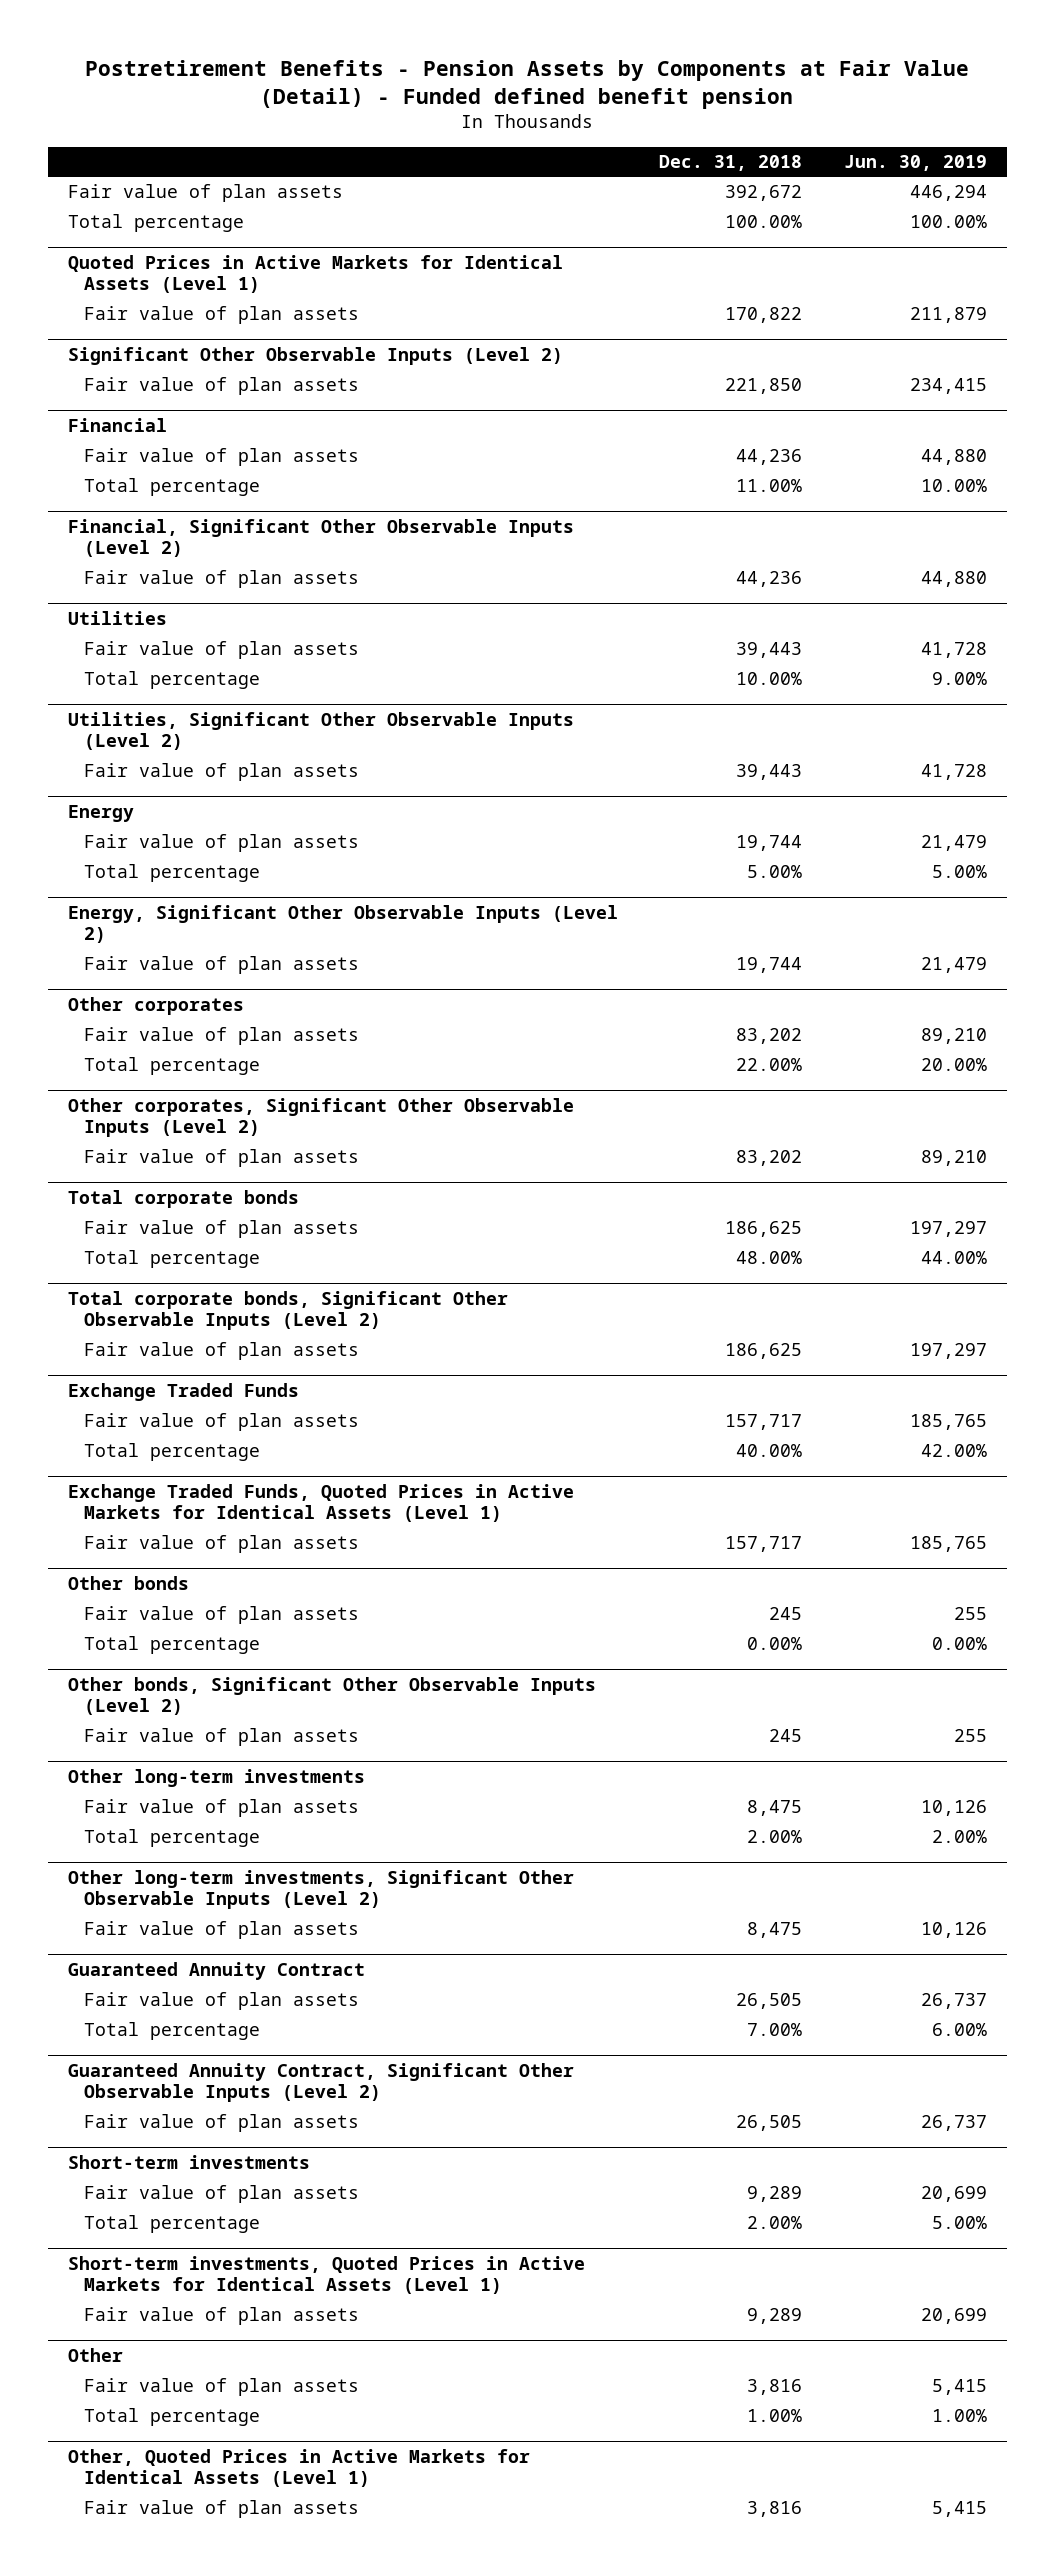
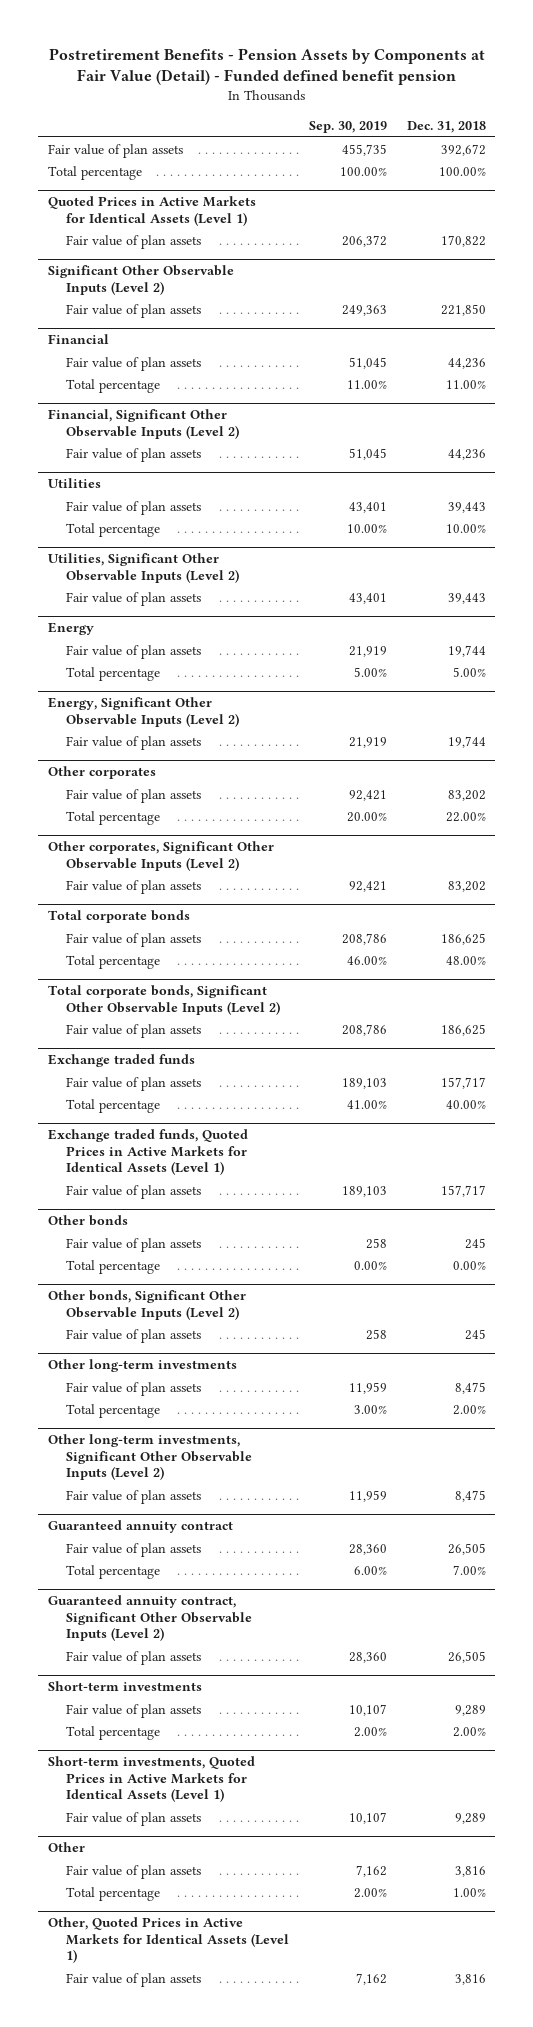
[843,155,987,172] Jun. 30, 2019 -> none
none -> [308,121,387,134] Sep. 30, 2019
[68,1383,300,1402] Exchange Traded Funds -> [47,1054,195,1068] Exchange traded funds
[68,1484,575,1523] Exchange Traded Funds, Quoted Prices in Active Markets for Identical Assets (Level 1) -> [47,1129,248,1176] Exchange traded funds, Quoted Prices in Active Markets for Identical Assets (Level 1)
[68,1962,366,1981] Guaranteed Annuity Contract -> [47,1520,233,1534] Guaranteed annuity contract
[68,2063,575,2103] Guaranteed Annuity Contract, Significant Other Observable Inputs (Level 2) -> [47,1595,253,1642] Guaranteed annuity contract, Significant Other Observable Inputs (Level 2)

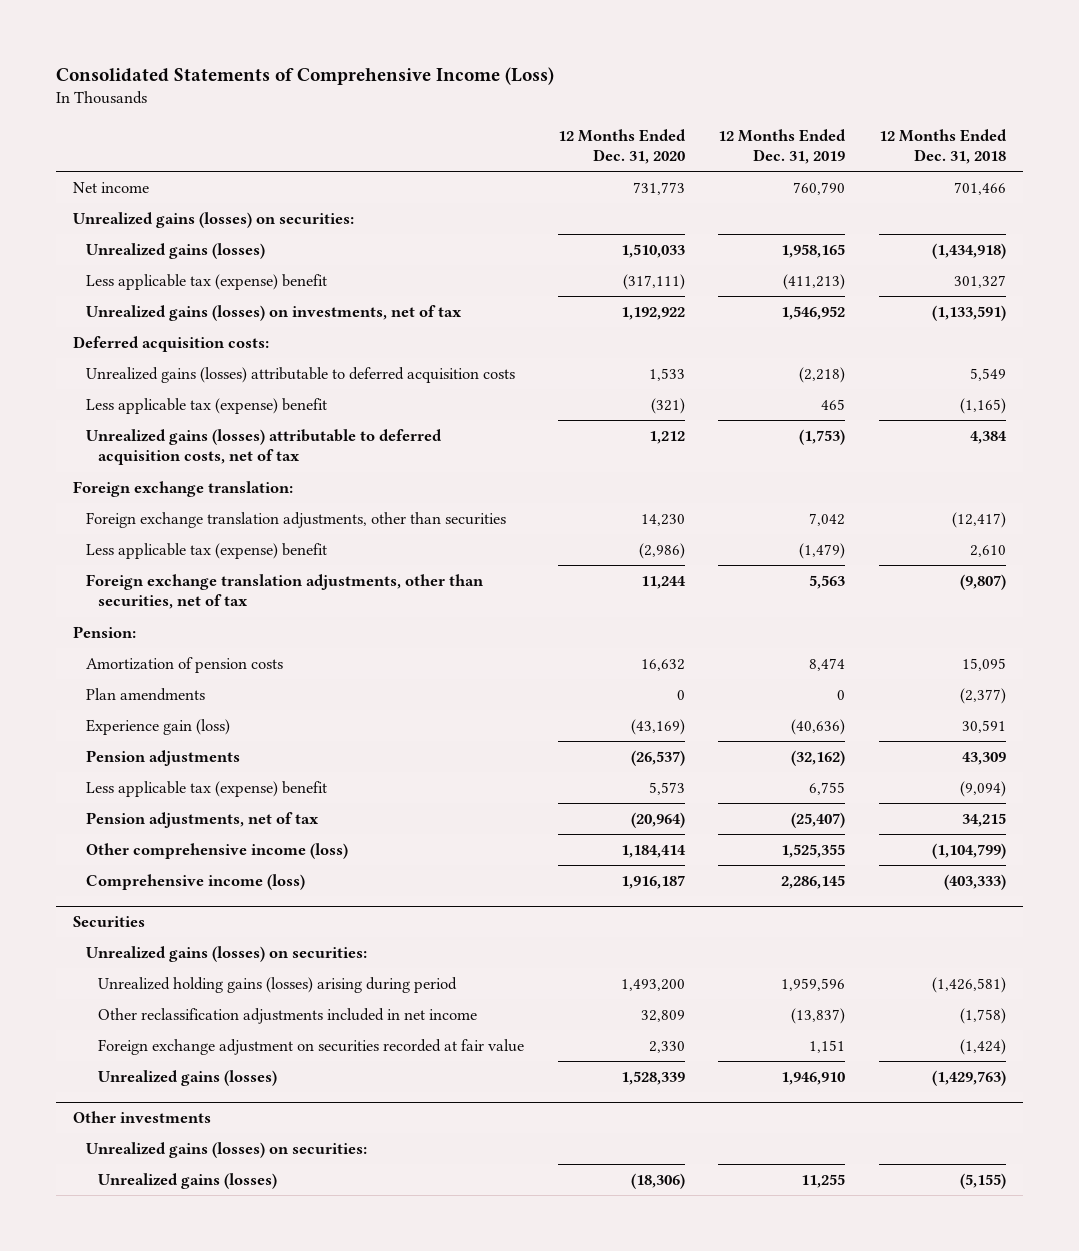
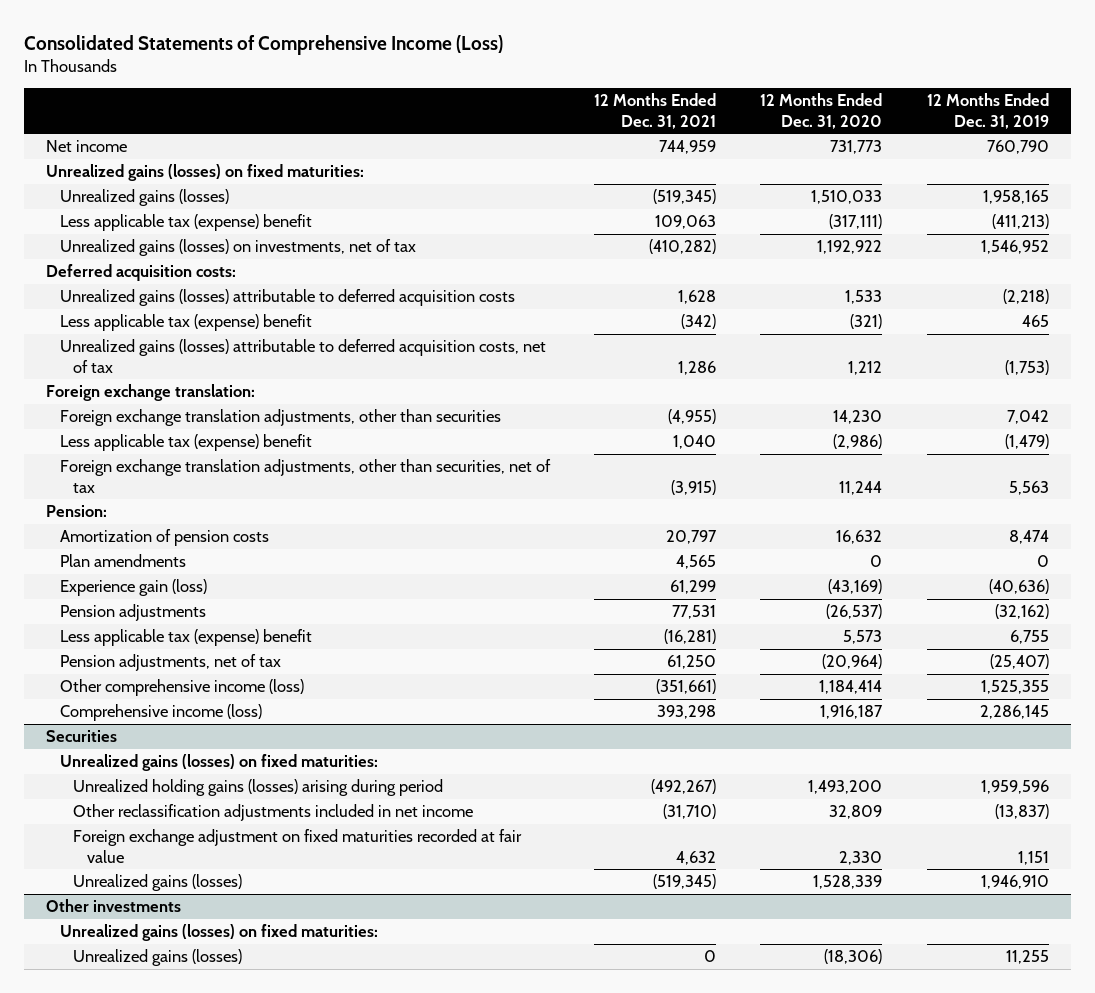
[878,128,1007,165] 12 Months Ended Dec. 31, 2018 -> none
none -> [593,93,716,129] 12 Months Ended Dec. 31, 2021
[72,211,354,228] Unrealized gains (losses) on securities: -> [46,164,365,182] Unrealized gains (losses) on fixed maturities:
[85,945,367,962] Unrealized gains (losses) on securities: -> [59,754,378,772] Unrealized gains (losses) on fixed maturities:
[98,1038,525,1055] Foreign exchange adjustment on securities recorded at fair value -> [73,829,523,863] Foreign exchange adjustment on fixed maturities recorded at fair value
[85,1141,367,1158] Unrealized gains (losses) on securities: -> [59,924,378,942] Unrealized gains (losses) on fixed maturities:

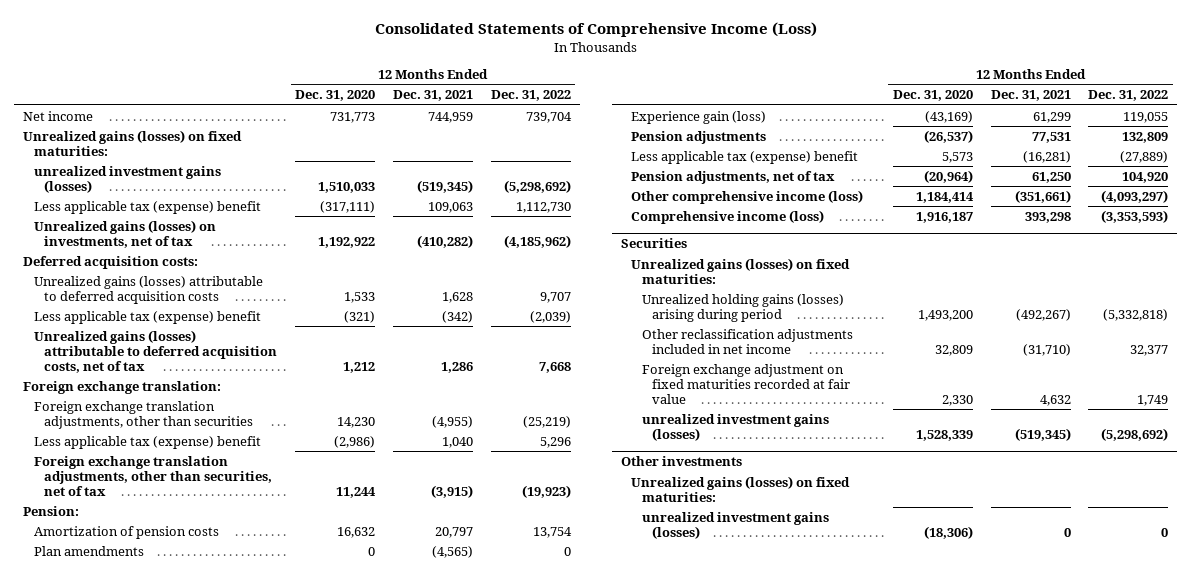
[926,93,1049,129] 12 Months Ended Dec. 31, 2019 -> none
none -> [490,90,571,102] Dec. 31, 2022
[59,189,229,207] Unrealized gains (losses) -> [33,165,221,193] unrealized investment gains (losses)
[675,555,716,570] 4,565 -> [432,545,474,558] (4,565)
[73,874,243,892] Unrealized gains (losses) -> [641,413,829,441] unrealized investment gains (losses)
[73,949,243,967] Unrealized gains (losses) -> [641,511,829,539] unrealized investment gains (losses)

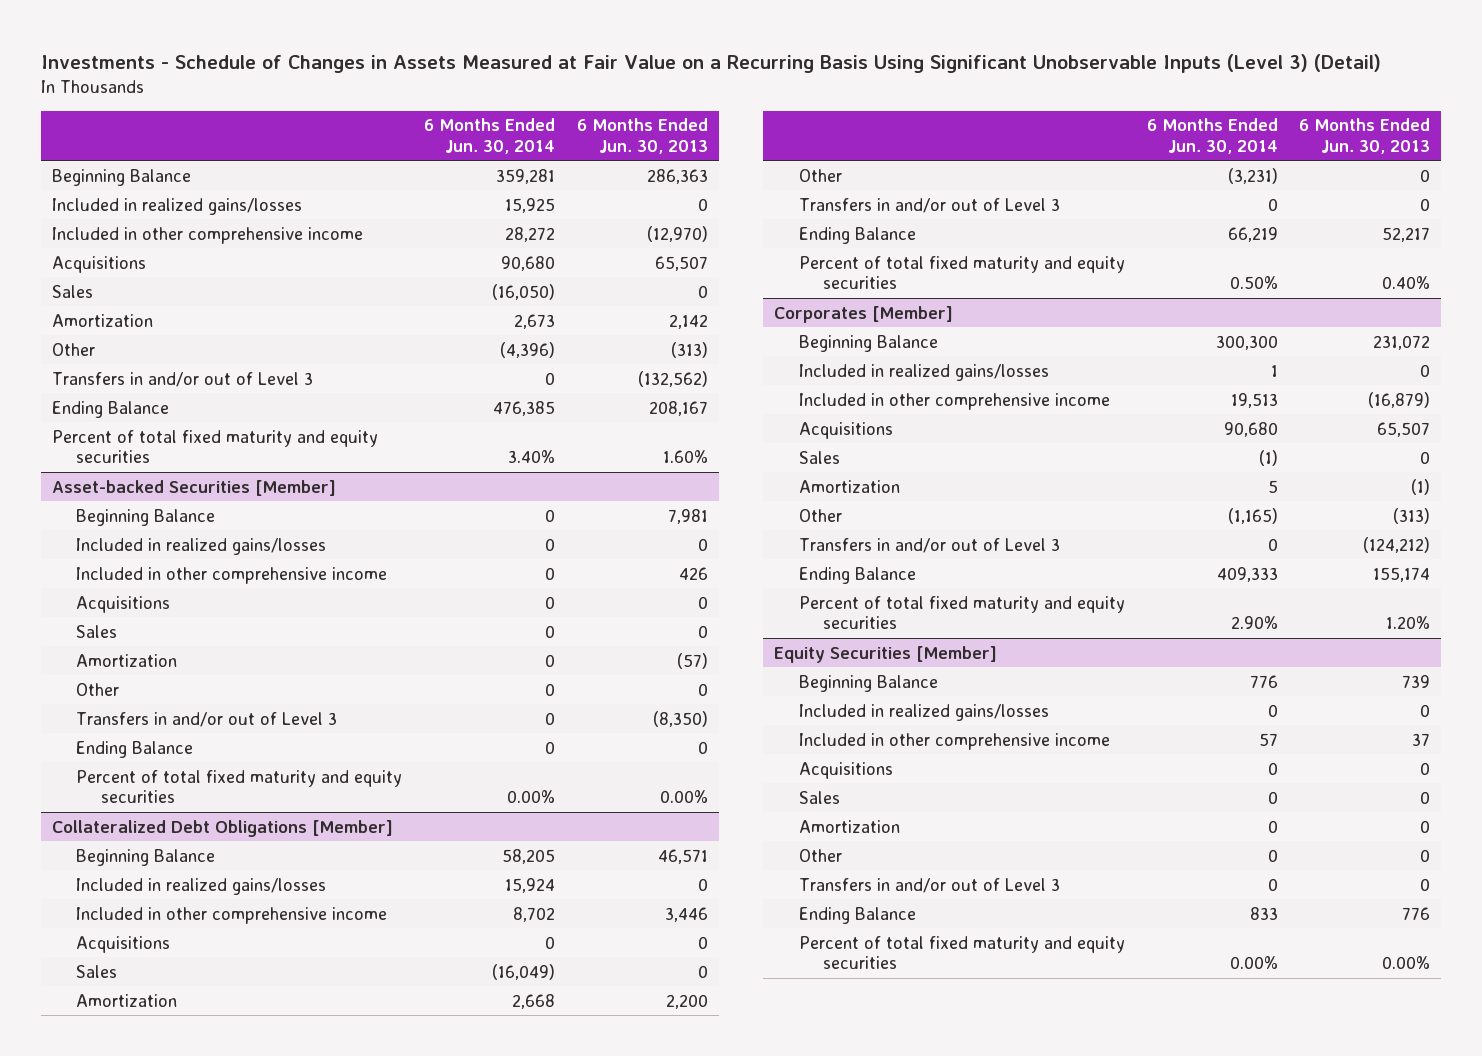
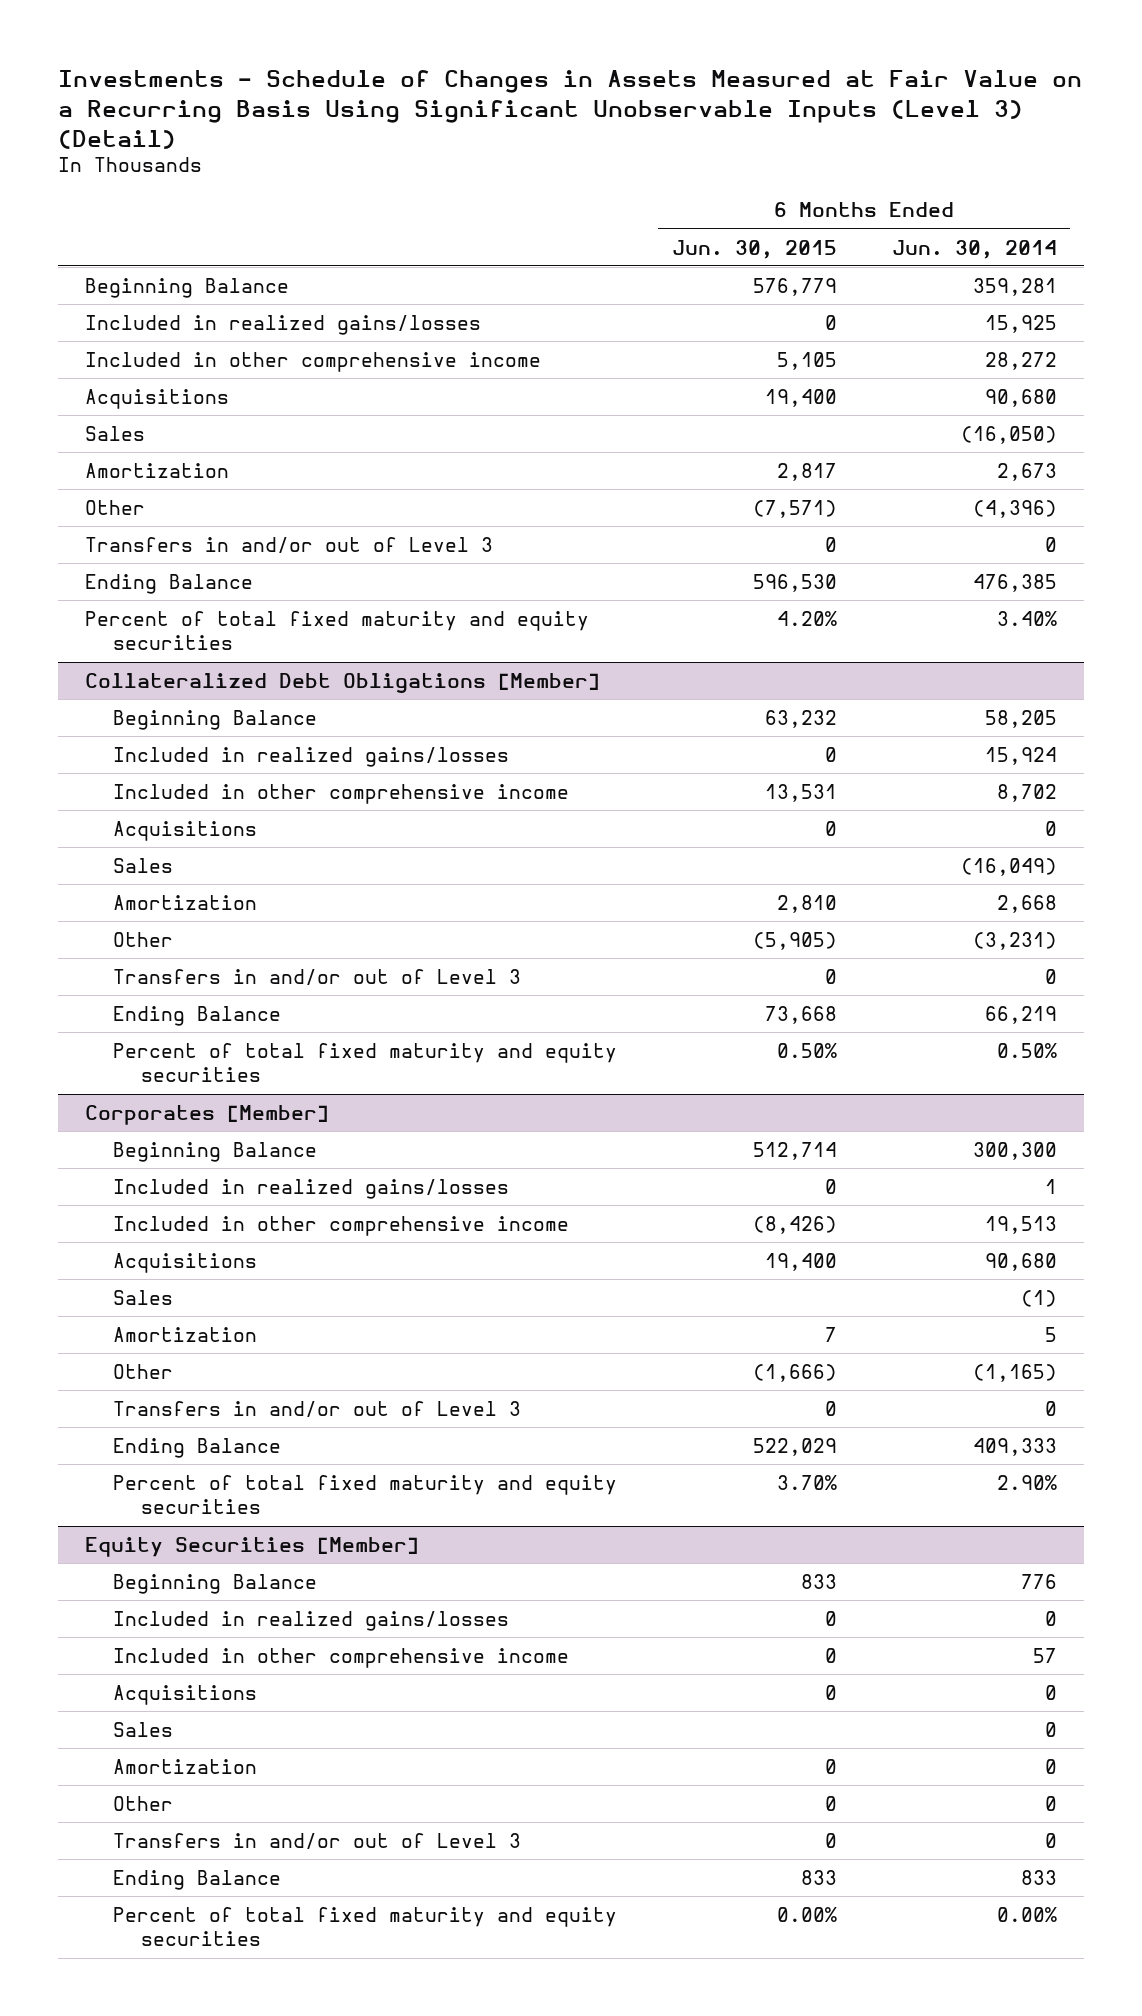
[576,118,708,154] 6 Months Ended Jun. 30, 2013 -> none
none -> [671,239,837,259] Jun. 30, 2015
[51,479,336,496] Asset-backed Securities [Member] -> none
[76,508,216,526] Beginning Balance -> none
[76,537,327,555] Included in realized gains/losses -> none
[76,566,388,584] Included in other comprehensive income -> none
[76,595,171,613] Acquisitions -> none
[76,624,118,638] Sales -> none
[76,653,178,667] Amortization -> none
[76,682,120,696] Other -> none
[76,711,338,727] Transfers in and/or out of Level 3 -> none
[76,740,194,758] Ending Balance -> none
[76,769,403,804] Percent of total fixed maturity and equity securities -> none

